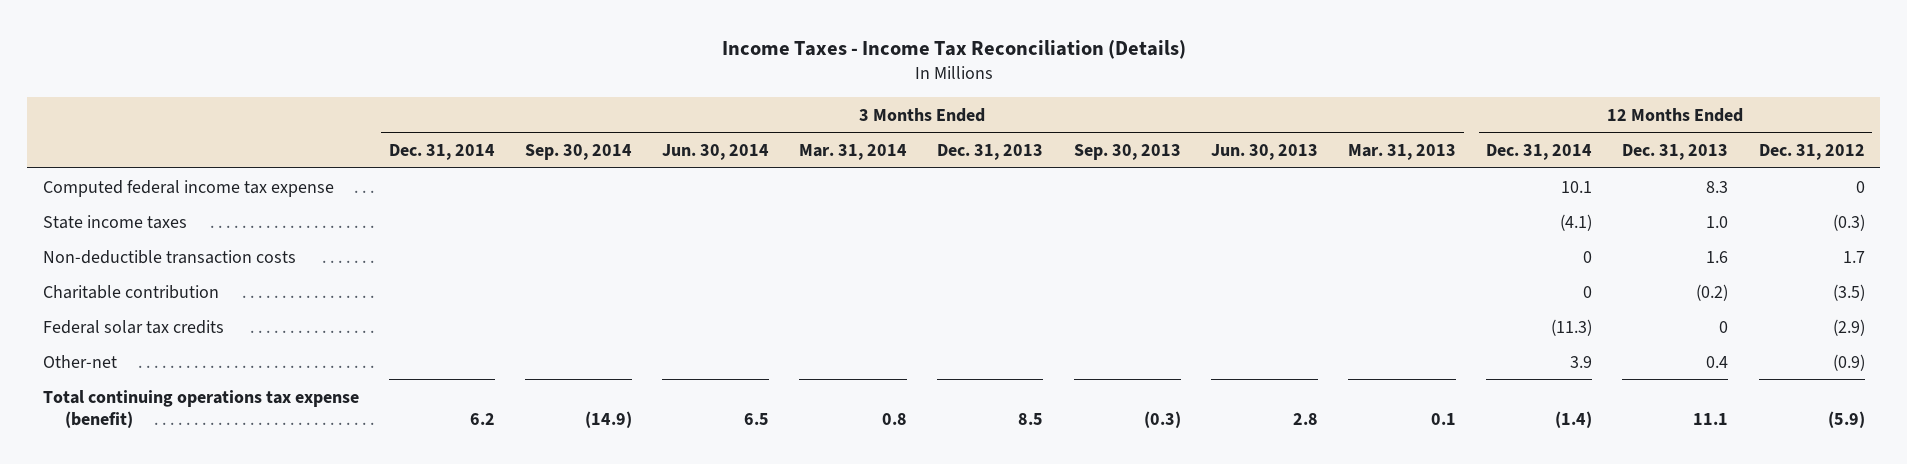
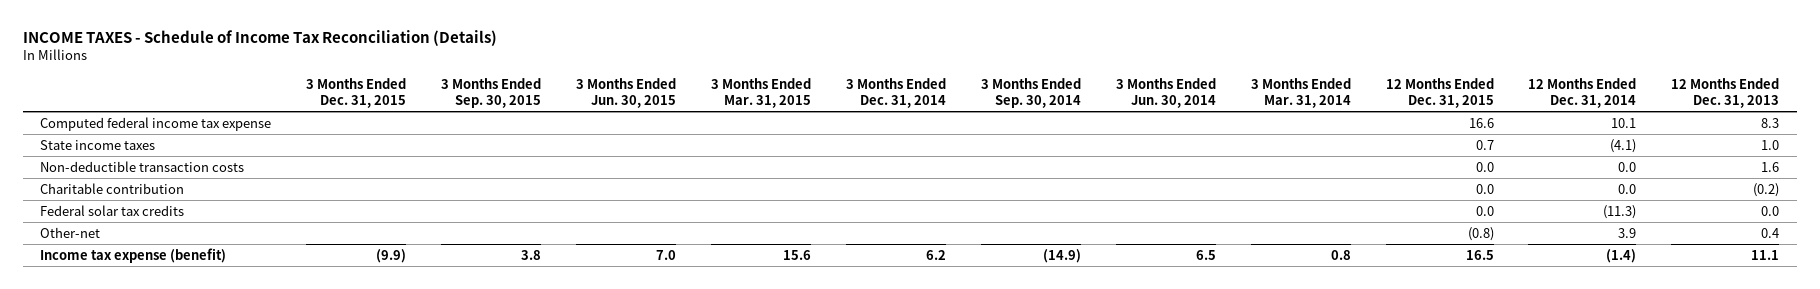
[721,40,1186,60] Income Taxes - Income Tax Reconciliation (Details) -> [22,29,497,46] INCOME TAXES - Schedule of Income Tax Reconciliation (Details)
[937,143,1044,160] Dec. 31, 2013 -> none
[1073,143,1181,160] Sep. 30, 2013 -> none
[1210,143,1318,160] Jun. 30, 2013 -> none
[1347,143,1456,160] Mar. 31, 2013 -> none
[1758,143,1865,160] Dec. 31, 2012 -> none
none -> [306,77,407,108] 3 Months Ended Dec. 31, 2015
none -> [441,77,542,108] 3 Months Ended Sep. 30, 2015
none -> [575,77,676,108] 3 Months Ended Jun. 30, 2015
none -> [710,77,811,108] 3 Months Ended Mar. 31, 2015
none -> [1385,77,1494,108] 12 Months Ended Dec. 31, 2015
[1583,250,1593,263] 0 -> [1618,161,1637,172] 0.0
[1583,285,1593,298] 0 -> [1618,183,1637,194] 0.0
[1719,320,1729,333] 0 -> [1761,205,1780,216] 0.0
[42,389,359,429] Total continuing operations tax expense (benefit) -> [40,247,227,263] Income tax expense (benefit)

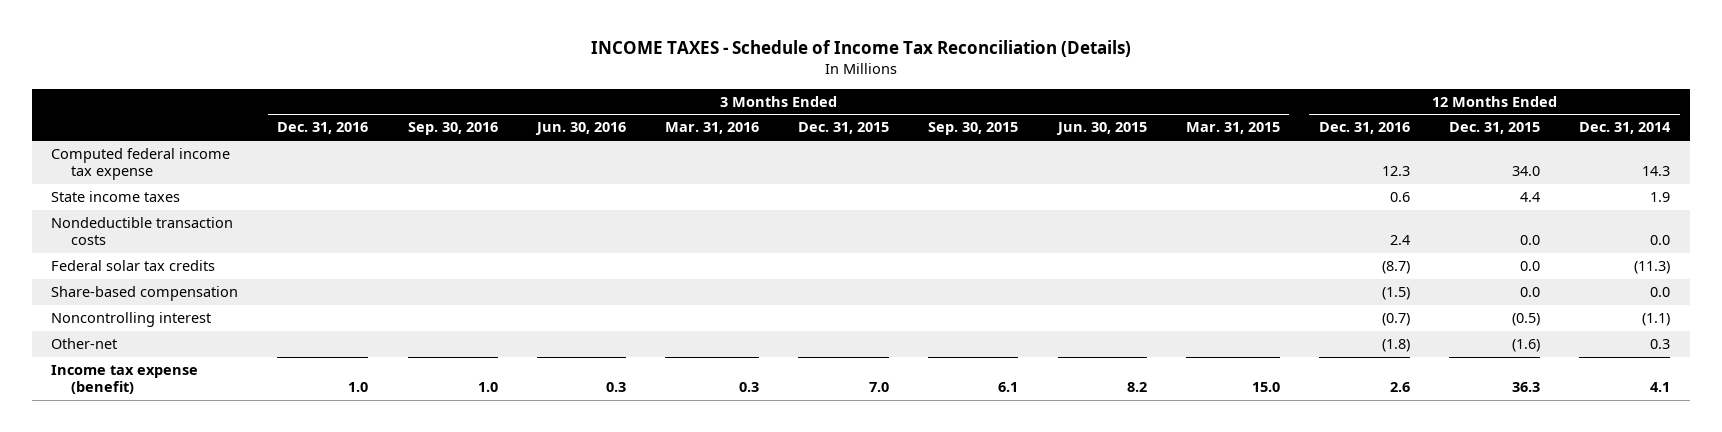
[845,77,946,108] 3 Months Ended Dec. 31, 2014 -> none
[980,77,1081,108] 3 Months Ended Sep. 30, 2014 -> none
[1115,77,1216,108] 3 Months Ended Jun. 30, 2014 -> none
[1250,77,1351,108] 3 Months Ended Mar. 31, 2014 -> none
[1671,77,1780,108] 12 Months Ended Dec. 31, 2013 -> none
none -> [277,122,369,135] Dec. 31, 2016
none -> [407,122,498,136] Sep. 30, 2016
none -> [534,122,626,136] Jun. 30, 2016
none -> [664,122,759,135] Mar. 31, 2016
none -> [1318,122,1410,135] Dec. 31, 2016
[40,160,245,172] Non-deductible transaction costs -> none
[40,182,185,194] Charitable contribution -> none
[1468,117,1494,128] 16.6 -> [1512,166,1541,177] 34.0
[1611,117,1637,128] 10.1 -> [1642,166,1671,177] 14.3
[1475,139,1494,150] 0.7 -> [1520,192,1541,203] 4.4
[1610,138,1637,153] (4.1) -> [1650,192,1671,203] 1.9
none -> [51,217,234,246] Nondeductible transaction costs
none -> [51,286,239,302] Share-based compensation
none -> [51,312,212,328] Noncontrolling interest
[1467,226,1494,241] (0.8) -> [1512,339,1541,353] (1.6)
[1618,227,1637,238] 3.9 -> [1650,339,1671,350] 0.3
[376,248,407,263] (9.9) -> [869,382,890,393] 7.0
[521,249,542,260] 3.8 -> [998,382,1019,393] 6.1
[655,249,676,260] 7.0 -> [1126,382,1147,393] 8.2
[782,249,811,260] 15.6 -> [1251,382,1280,393] 15.0
[1465,249,1494,260] 16.5 -> [1512,382,1541,393] 36.3
[1606,248,1637,263] (1.4) -> [1650,382,1671,393] 4.1

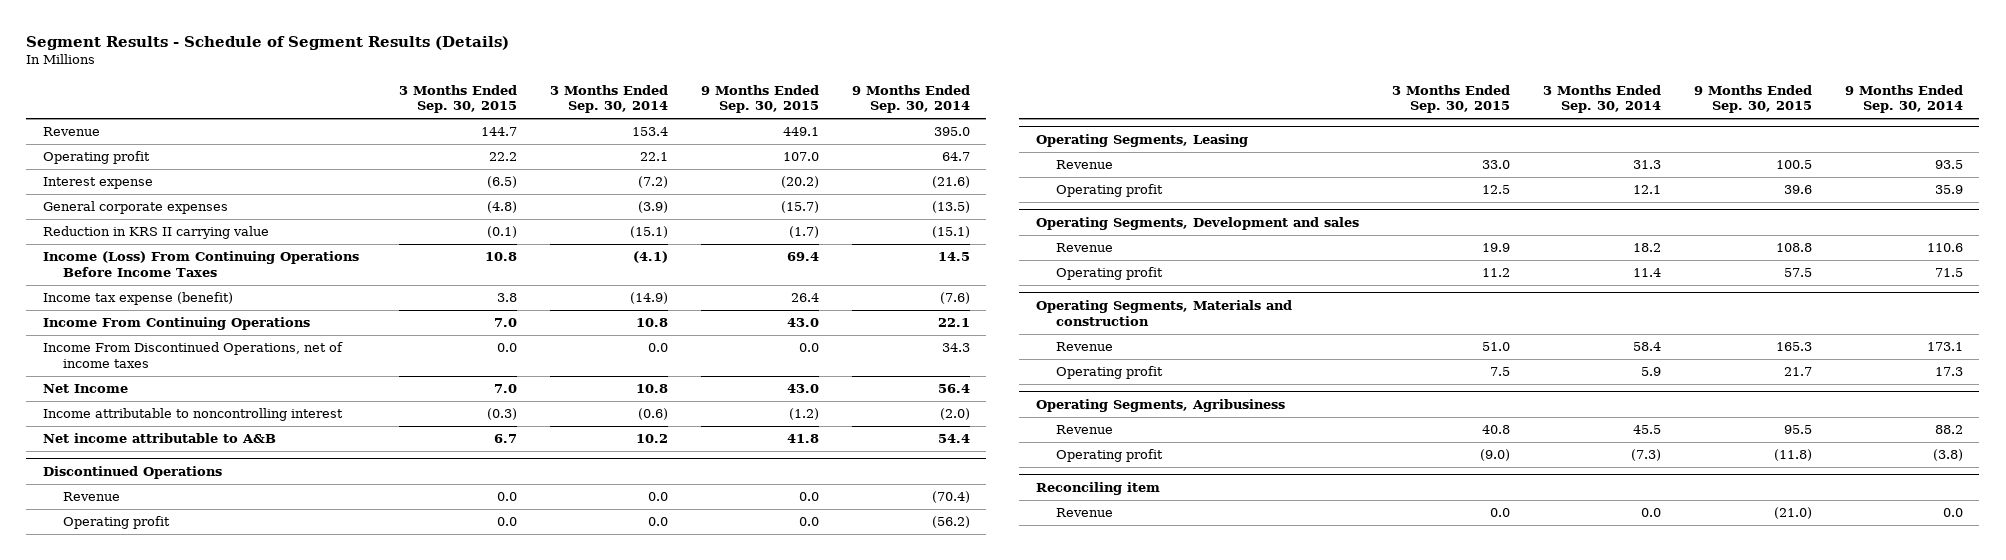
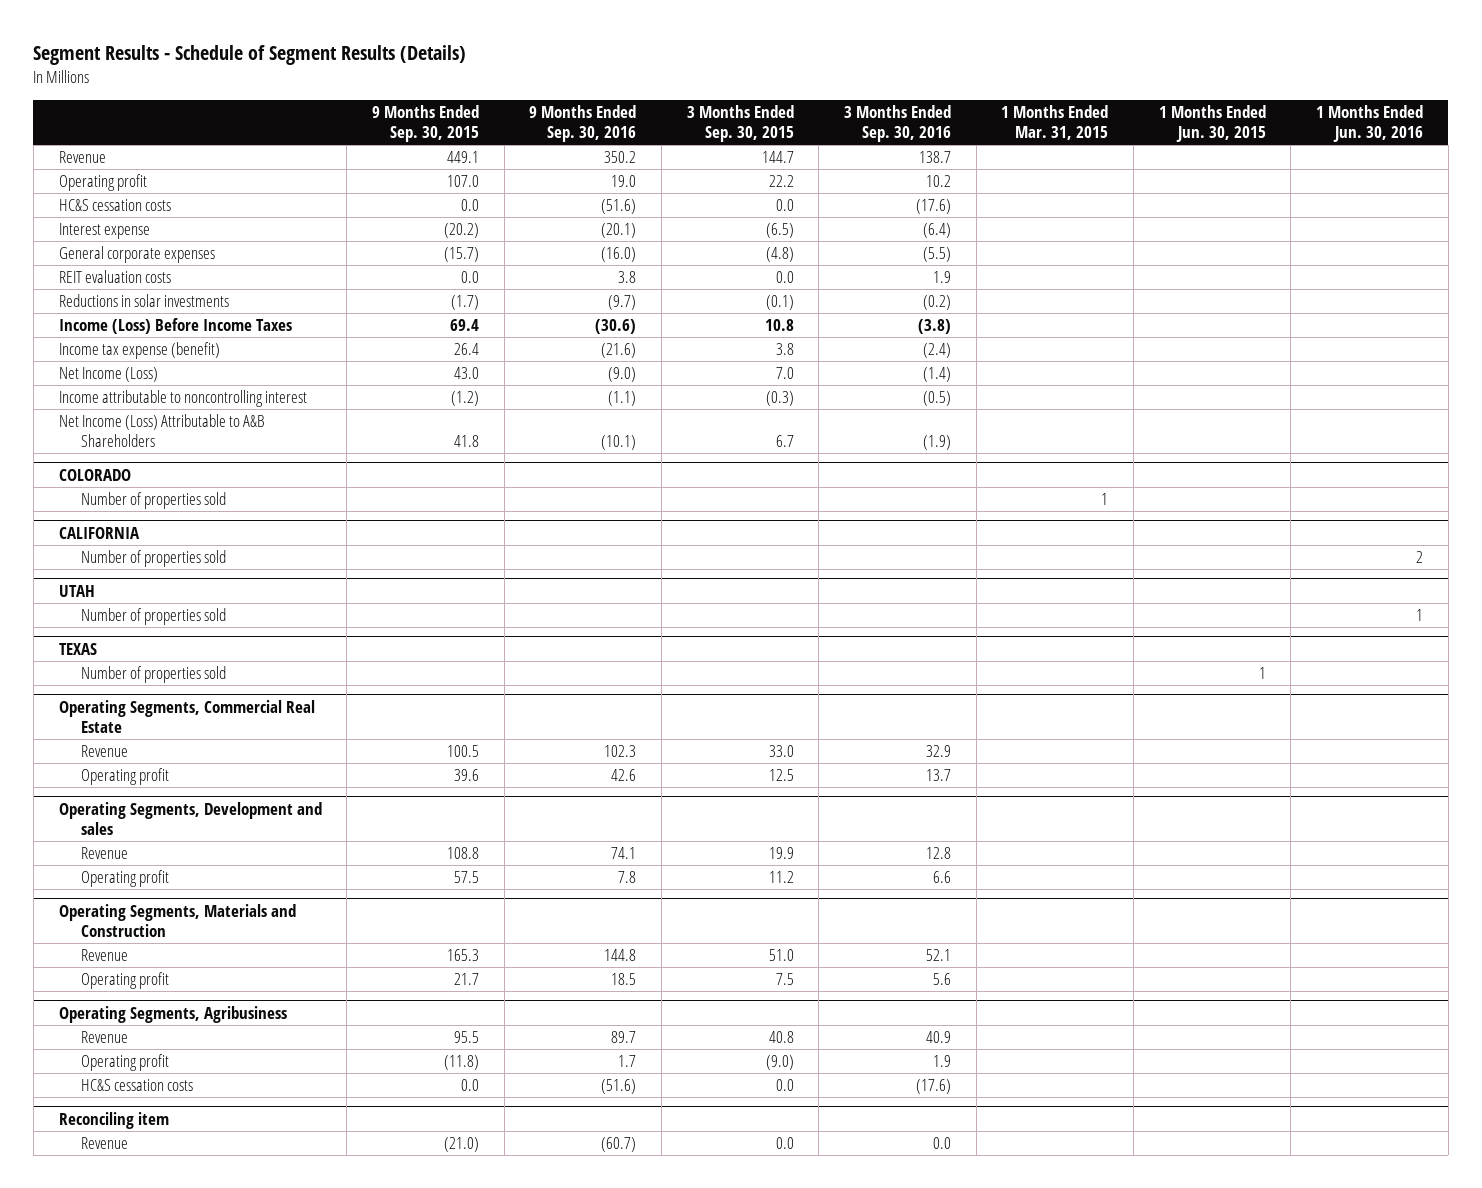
[549,84,668,114] 3 Months Ended Sep. 30, 2014 -> none
[851,84,970,114] 9 Months Ended Sep. 30, 2014 -> none
none -> [529,105,637,143] 9 Months Ended Sep. 30, 2016
none -> [844,105,952,143] 3 Months Ended Sep. 30, 2016
none -> [1001,105,1109,141] 1 Months Ended Mar. 31, 2015
none -> [1158,105,1266,143] 1 Months Ended Jun. 30, 2015
none -> [1316,105,1424,143] 1 Months Ended Jun. 30, 2016
none -> [58,199,171,212] HC&S cessation costs
none -> [58,270,171,284] REIT evaluation costs
[42,226,269,240] Reduction in KRS II carrying value -> [58,294,229,308] Reductions in solar investments
[42,251,359,278] Income (Loss) From Continuing Operations Before Income Taxes -> [58,318,292,335] Income (Loss) Before Income Taxes
[42,317,310,331] Income From Continuing Operations -> none
[42,342,343,369] Income From Discontinued Operations, net of income taxes -> none
[42,384,128,394] Net Income -> [58,367,158,383] Net Income (Loss)
[42,466,222,480] Discontinued Operations -> none
[63,492,121,502] Revenue -> none
[63,516,171,530] Operating profit -> none
[1035,134,1248,148] Operating Segments, Leasing -> none
[42,433,276,444] Net income attributable to A&B -> [58,414,265,447] Net Income (Loss) Attributable to A&B Shareholders
none -> [58,468,131,481] COLORADO
none -> [80,492,226,510] Number of properties sold
none -> [58,526,140,539] CALIFORNIA
none -> [80,550,226,568] Number of properties sold
none -> [58,584,95,597] UTAH
none -> [80,608,226,626] Number of properties sold
none -> [58,642,97,655] TEXAS
none -> [80,666,226,684] Number of properties sold
none -> [58,699,315,733] Operating Segments, Commercial Real Estate
[1035,300,1292,327] Operating Segments, Materials and construction -> [58,903,296,937] Operating Segments, Materials and Construction
none -> [80,1079,193,1092] HC&S cessation costs

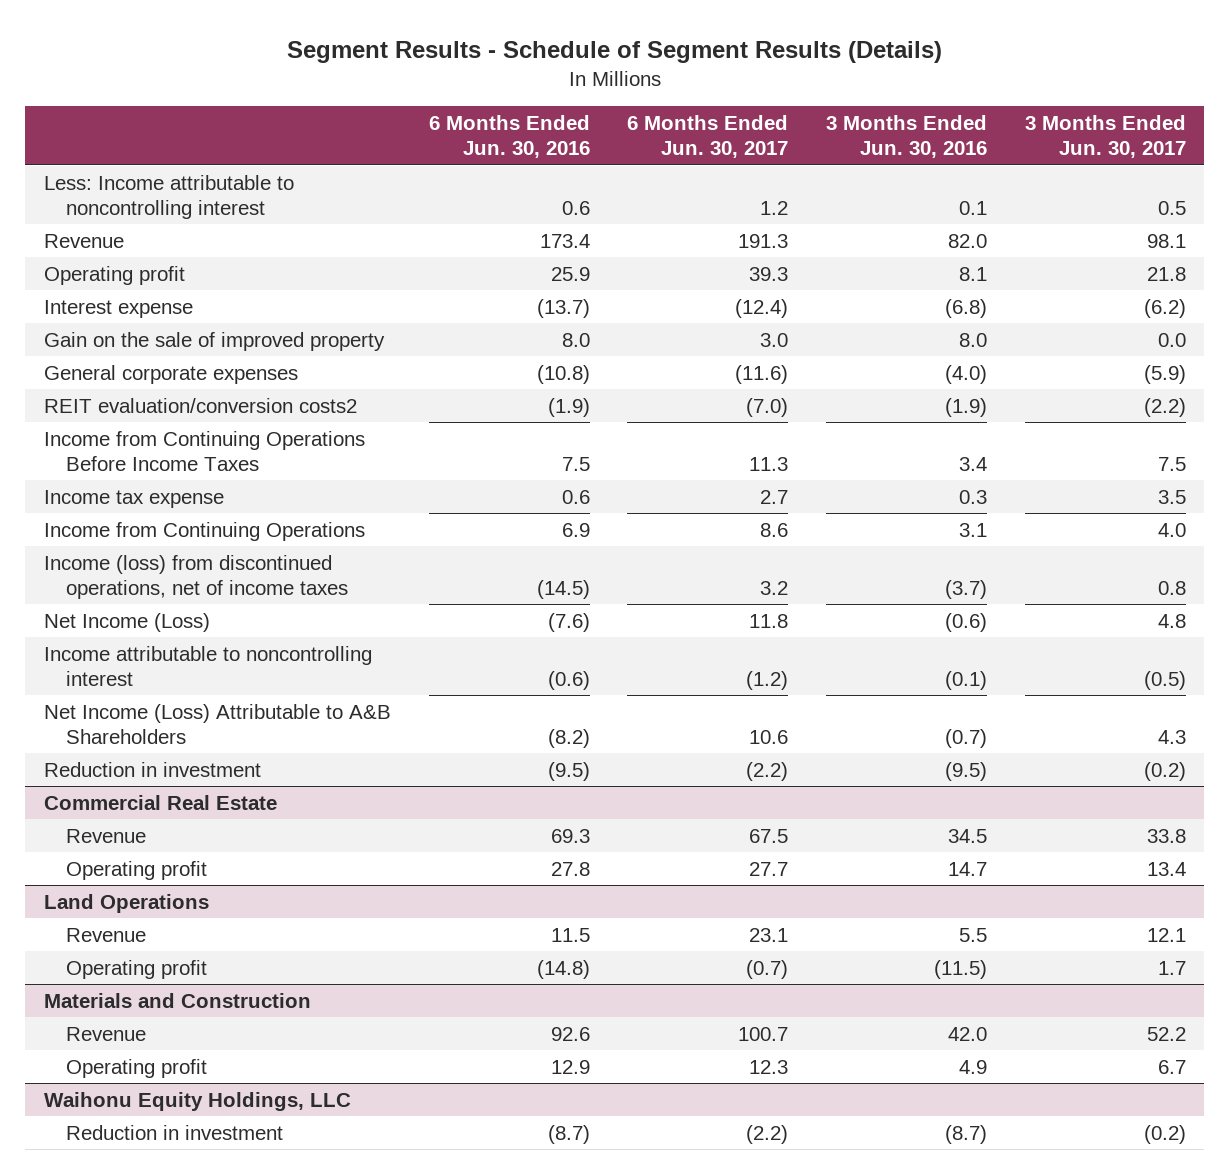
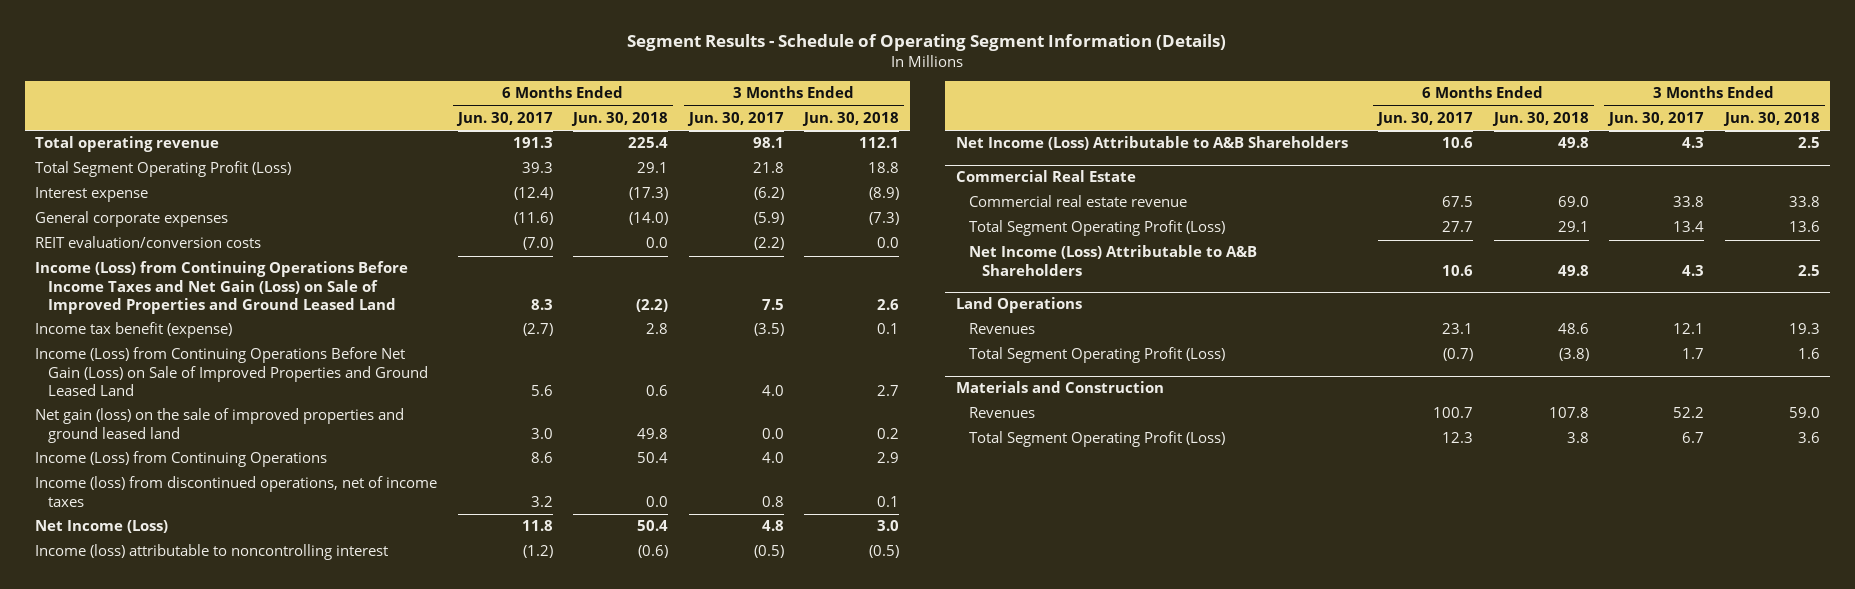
[286,40,942,63] Segment Results - Schedule of Segment Results (Details) -> [627,34,1227,52] Segment Results - Schedule of Operating Segment Information (Details)
[428,114,590,159] 6 Months Ended Jun. 30, 2016 -> none
[825,114,987,159] 3 Months Ended Jun. 30, 2016 -> none
none -> [571,111,669,126] Jun. 30, 2018
none -> [802,111,900,126] Jun. 30, 2018
[44,174,295,219] Less: Income attributable to noncontrolling interest -> none
[44,233,125,248] Revenue -> [35,136,220,153] Total operating revenue
[44,265,186,285] Operating profit -> [35,161,292,178] Total Segment Operating Profit (Loss)
[44,331,386,351] Gain on the sale of improved property -> none
[44,397,358,413] REIT evaluation/conversion costs2 -> [35,236,262,249] REIT evaluation/conversion costs
[44,430,366,471] Income from Continuing Operations Before Income Taxes -> [35,261,409,314] Income (Loss) from Continuing Operations Before Income Taxes and Net Gain (Loss) on Sale of Improved Properties and Ground Leased Land
[749,456,789,471] 11.3 -> [530,298,553,310] 8.3
[44,489,225,508] Income tax expense -> [35,322,233,339] Income tax benefit (expense)
[760,489,789,504] 2.7 -> [522,323,553,337] (2.7)
[1157,489,1186,504] 3.5 -> [753,323,784,337] (3.5)
none -> [35,347,429,396] Income (Loss) from Continuing Operations Before Net Gain (Loss) on Sale of Improved Properties and Ground Leased Land
none -> [35,408,405,443] Net gain (loss) on the sale of improved properties and ground leased land
[44,521,366,541] Income from Continuing Operations -> [35,451,328,468] Income (Loss) from Continuing Operations
[44,645,373,686] Income attributable to noncontrolling interest -> [35,544,389,561] Income (loss) attributable to noncontrolling interest
[44,761,262,777] Reduction in investment -> none
[65,828,146,843] Revenue -> [968,195,1187,208] Commercial real estate revenue
[65,860,207,880] Operating profit -> [968,220,1225,237] Total Segment Operating Profit (Loss)
none -> [968,245,1257,276] Net Income (Loss) Attributable to A&B Shareholders
[65,927,146,942] Revenue -> [968,323,1035,335] Revenues
[65,959,207,979] Operating profit -> [968,347,1225,364] Total Segment Operating Profit (Loss)
[44,1091,352,1111] Waihonu Equity Holdings, LLC -> none
[65,1124,283,1140] Reduction in investment -> none
[65,1026,146,1041] Revenue -> [968,407,1035,419] Revenues
[65,1058,207,1078] Operating profit -> [968,431,1225,448] Total Segment Operating Profit (Loss)

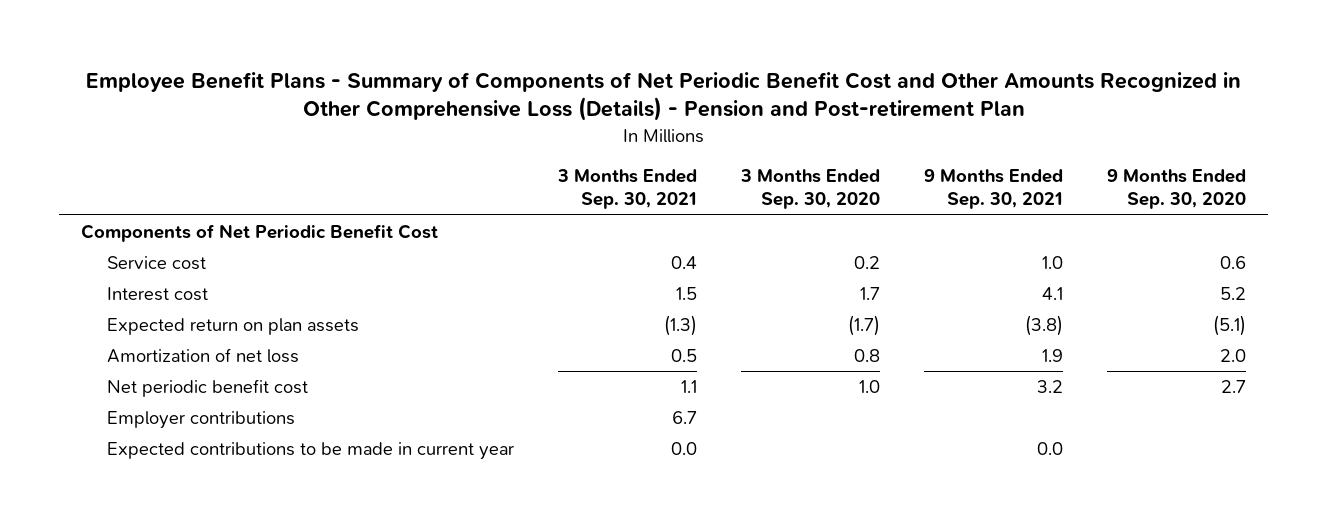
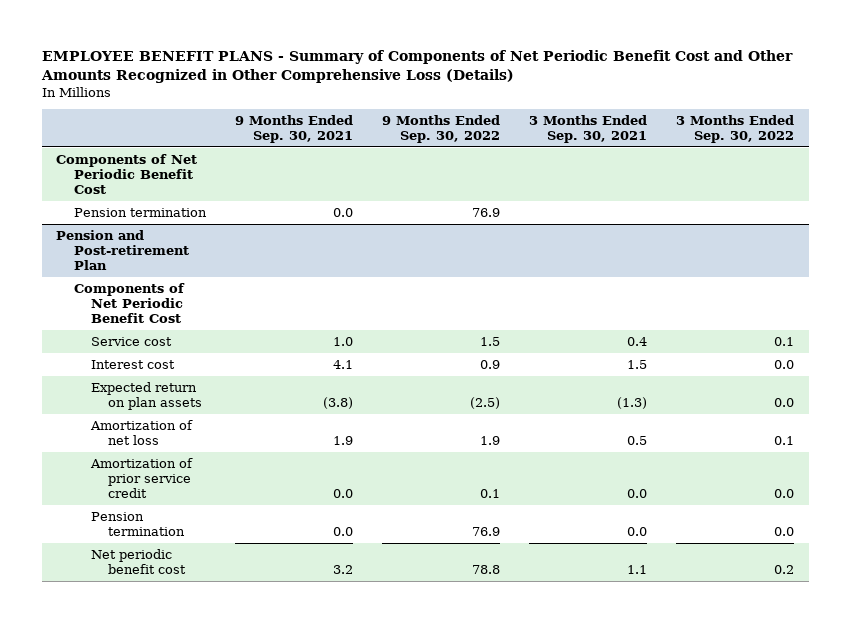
[85,71,1241,122] Employee Benefit Plans - Summary of Components of Net Periodic Benefit Cost and Other Amounts Recognized in Other Comprehensive Loss (Details) - Pension and Post-retirement Plan -> [40,49,793,84] EMPLOYEE BENEFIT PLANS - Summary of Components of Net Periodic Benefit Cost and Other Amounts Recognized in Other Comprehensive Loss (Details)
[740,168,881,210] 3 Months Ended Sep. 30, 2020 -> none
[1107,168,1247,210] 9 Months Ended Sep. 30, 2020 -> none
none -> [382,114,501,143] 9 Months Ended Sep. 30, 2022
none -> [676,114,795,143] 3 Months Ended Sep. 30, 2022
none -> [73,207,207,217] Pension termination
none -> [56,229,189,270] Pension and Post-retirement Plan
none -> [73,282,185,323] Components of Net Periodic Benefit Cost
none -> [89,457,193,498] Amortization of prior service credit
none -> [90,511,186,536] Pension termination
[106,410,295,429] Employer contributions -> none
[106,441,514,460] Expected contributions to be made in current year -> none

